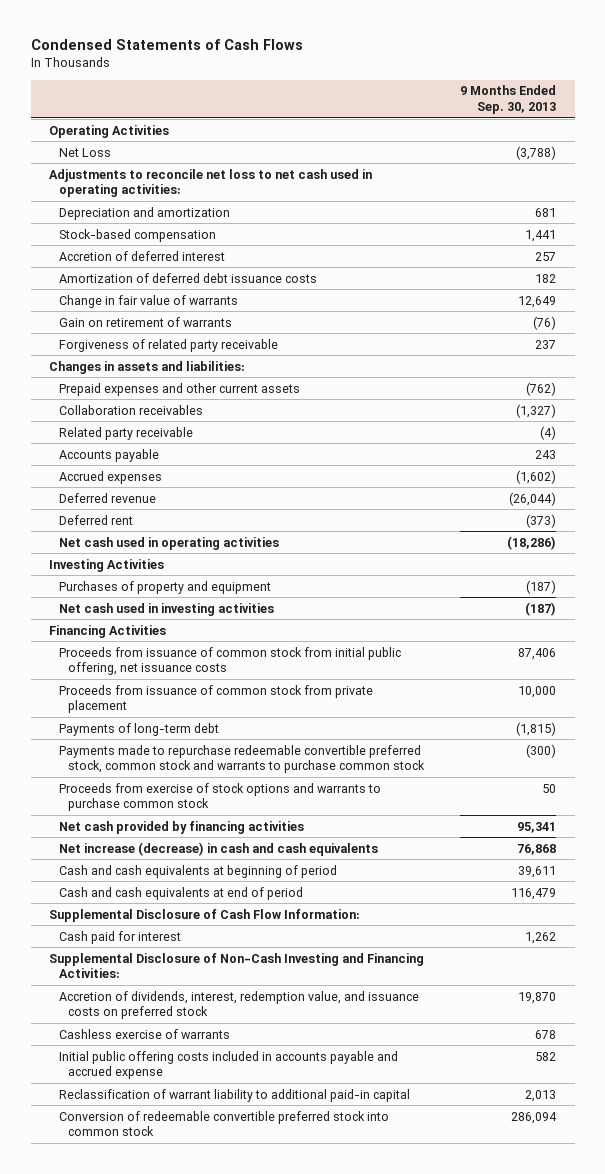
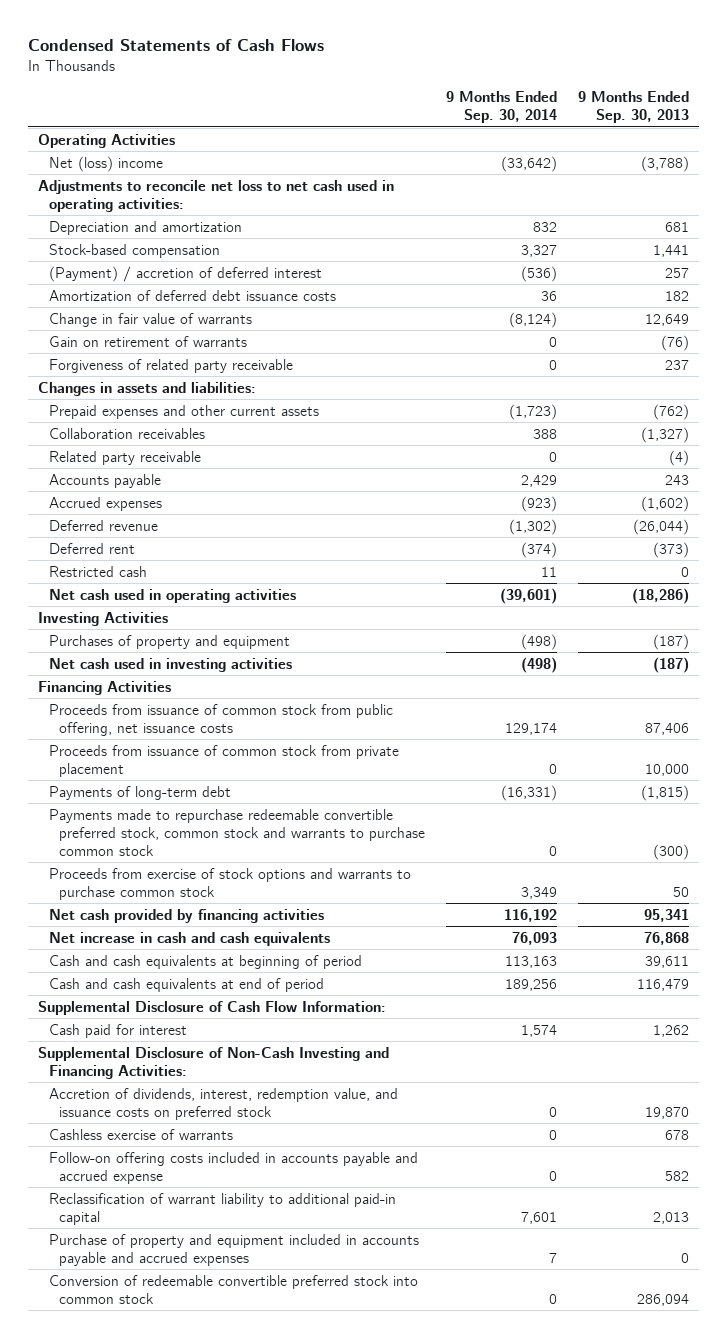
none -> [446,91,558,124] 9 Months Ended Sep. 30, 2014
[58,147,111,157] Net Loss -> [48,155,163,172] Net (loss) income
[58,250,225,261] Accretion of deferred interest -> [48,265,322,282] (Payment) / accretion of deferred interest
none -> [48,565,147,577] Restricted cash
[58,646,401,676] Proceeds from issuance of common stock from initial public offering, net issuance costs -> [48,703,393,736] Proceeds from issuance of common stock from public offering, net issuance costs
[58,841,378,856] Net increase (decrease) in cash and cash equivalents -> [48,931,330,946] Net increase in cash and cash equivalents
[58,1050,398,1080] Initial public offering costs included in accounts payable and accrued expense -> [48,1151,418,1184] Follow-on offering costs included in accounts payable and accrued expense
none -> [48,1233,419,1266] Purchase of property and equipment included in accounts payable and accrued expenses

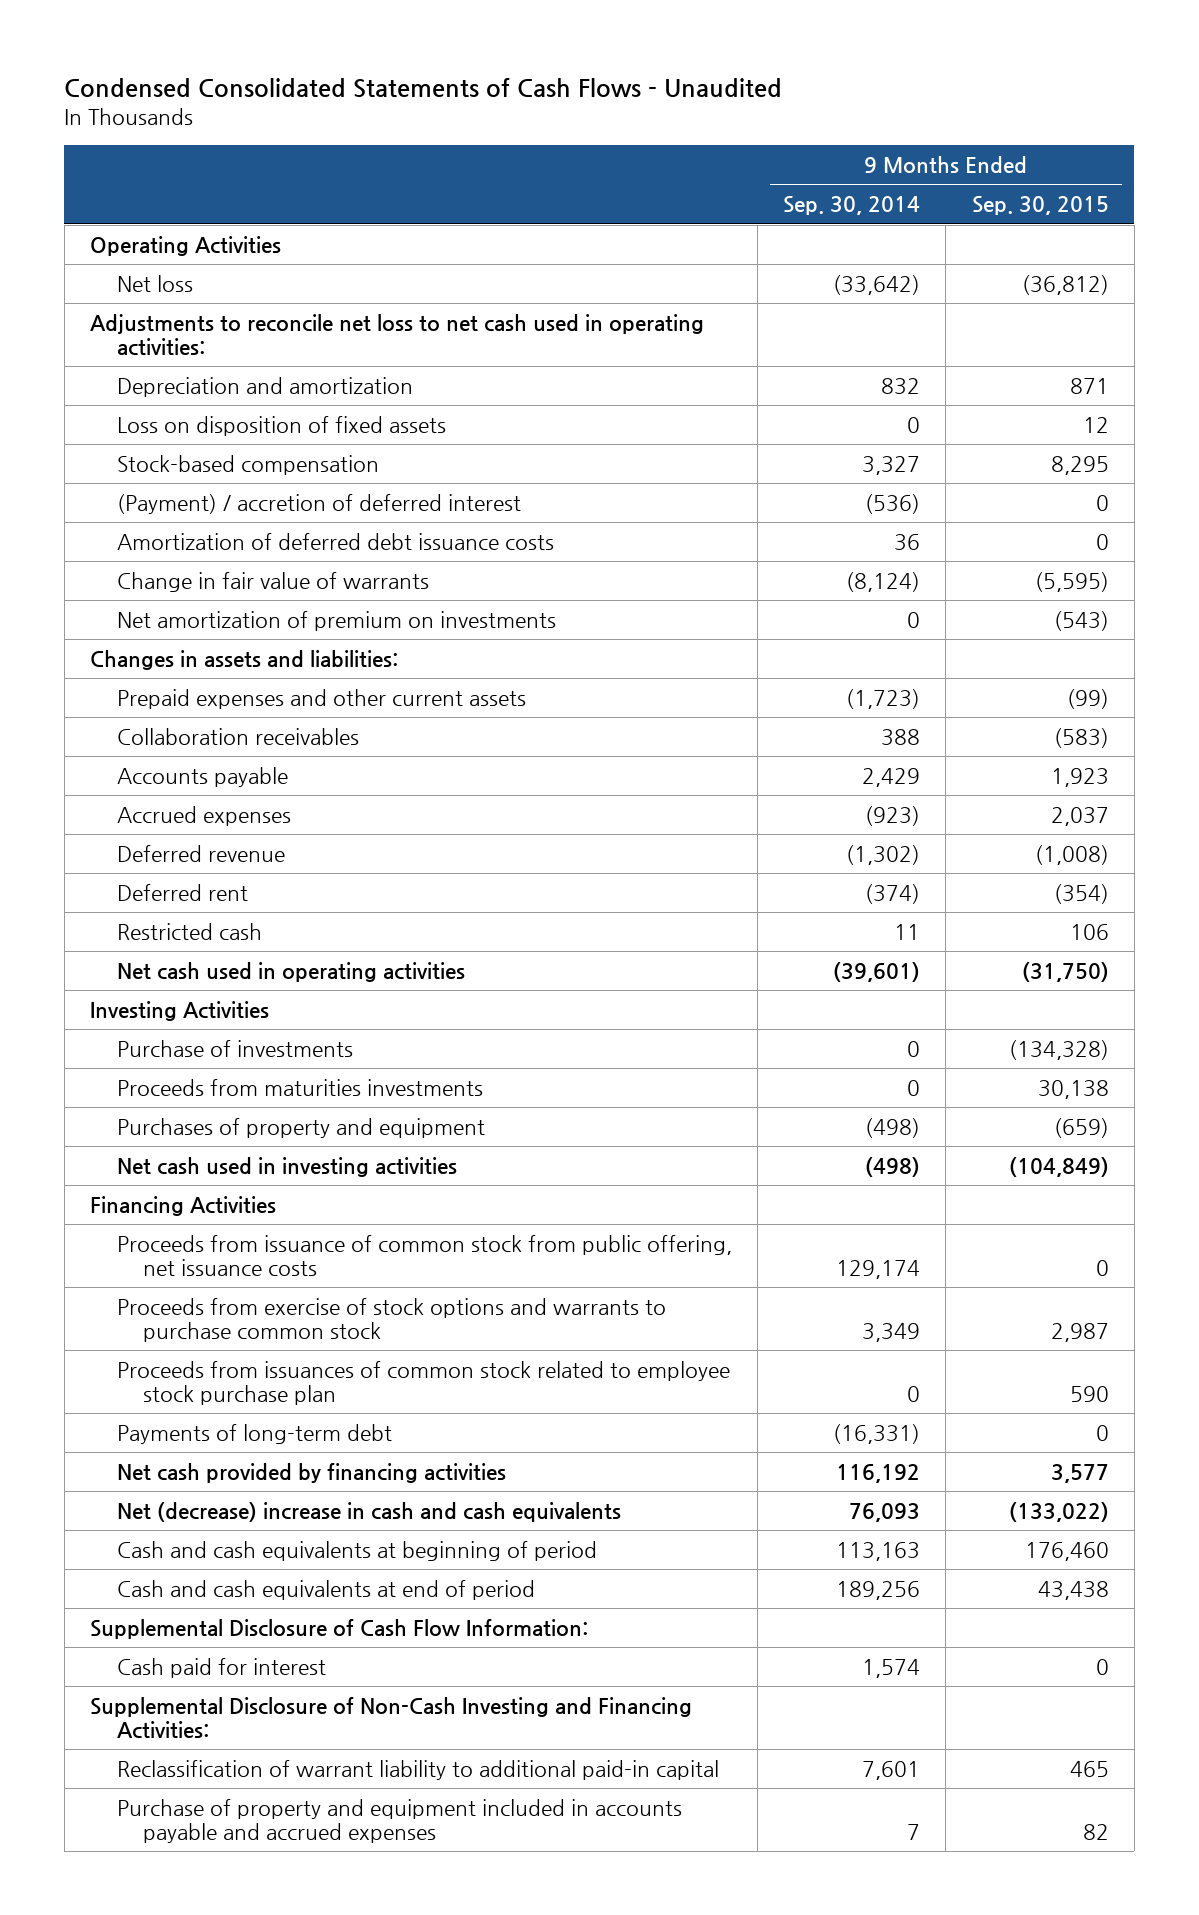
[27,38,324,51] Condensed Statements of Cash Flows -> [64,78,783,99] Condensed Consolidated Statements of Cash Flows - Unaudited
[577,91,689,124] 9 Months Ended Sep. 30, 2013 -> none
none -> [971,196,1109,216] Sep. 30, 2015
[48,155,163,172] Net (loss) income -> [116,274,193,292] Net loss
none -> [116,415,446,436] Loss on disposition of fixed assets
[48,335,247,347] Gain on retirement of warrants -> none
[48,358,293,373] Forgiveness of related party receivable -> none
none -> [116,610,556,631] Net amortization of premium on investments
[48,450,201,465] Related party receivable -> none
none -> [116,1039,353,1057] Purchase of investments
none -> [116,1078,483,1096] Proceeds from maturities investments
[48,744,399,777] Proceeds from issuance of common stock from private placement -> none
[48,808,426,856] Payments made to repurchase redeemable convertible preferred stock, common stock and warrants to purchase common stock -> none
none -> [116,1360,730,1406] Proceeds from issuances of common stock related to employee stock purchase plan
[48,785,231,800] Payments of long-term debt -> [116,1423,392,1444] Payments of long-term debt
[48,931,330,946] Net increase in cash and cash equivalents -> [116,1501,621,1522] Net (decrease) increase in cash and cash equivalents
[48,1087,398,1120] Accretion of dividends, interest, redemption value, and issuance costs on preferred stock -> none
[48,1128,233,1140] Cashless exercise of warrants -> none
[48,1151,418,1184] Follow-on offering costs included in accounts payable and accrued expense -> none
[48,1274,418,1304] Conversion of redeemable convertible preferred stock into common stock -> none

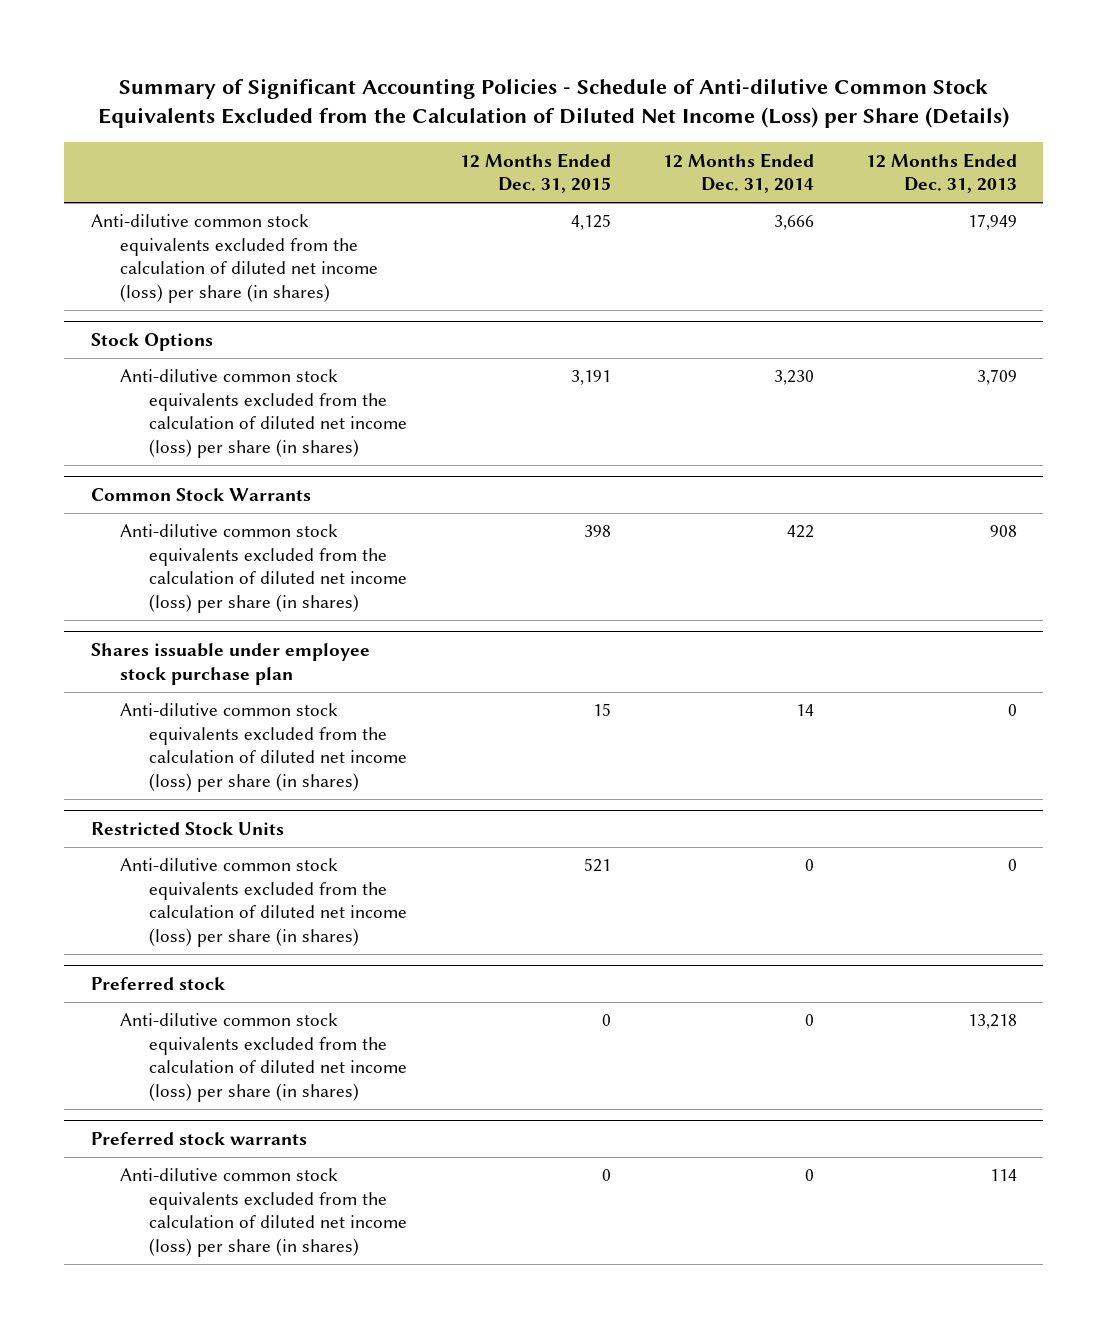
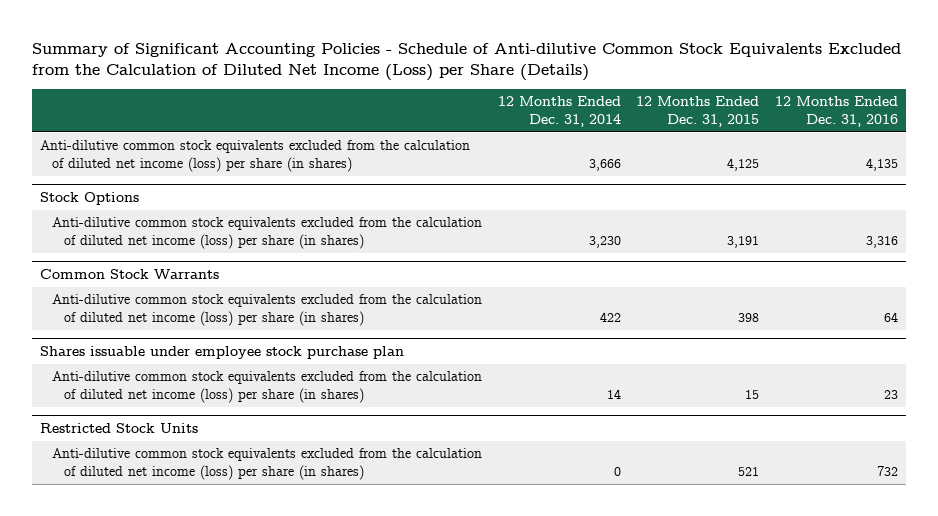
[865,152,1017,194] 12 Months Ended Dec. 31, 2013 -> none
none -> [775,96,899,127] 12 Months Ended Dec. 31, 2016
[90,977,225,991] Preferred stock -> none
[119,1013,408,1103] Anti-dilutive common stock equivalents excluded from the calculation of diluted net income (loss) per share (in shares) -> none
[90,1132,307,1146] Preferred stock warrants -> none
[119,1168,408,1258] Anti-dilutive common stock equivalents excluded from the calculation of diluted net income (loss) per share (in shares) -> none

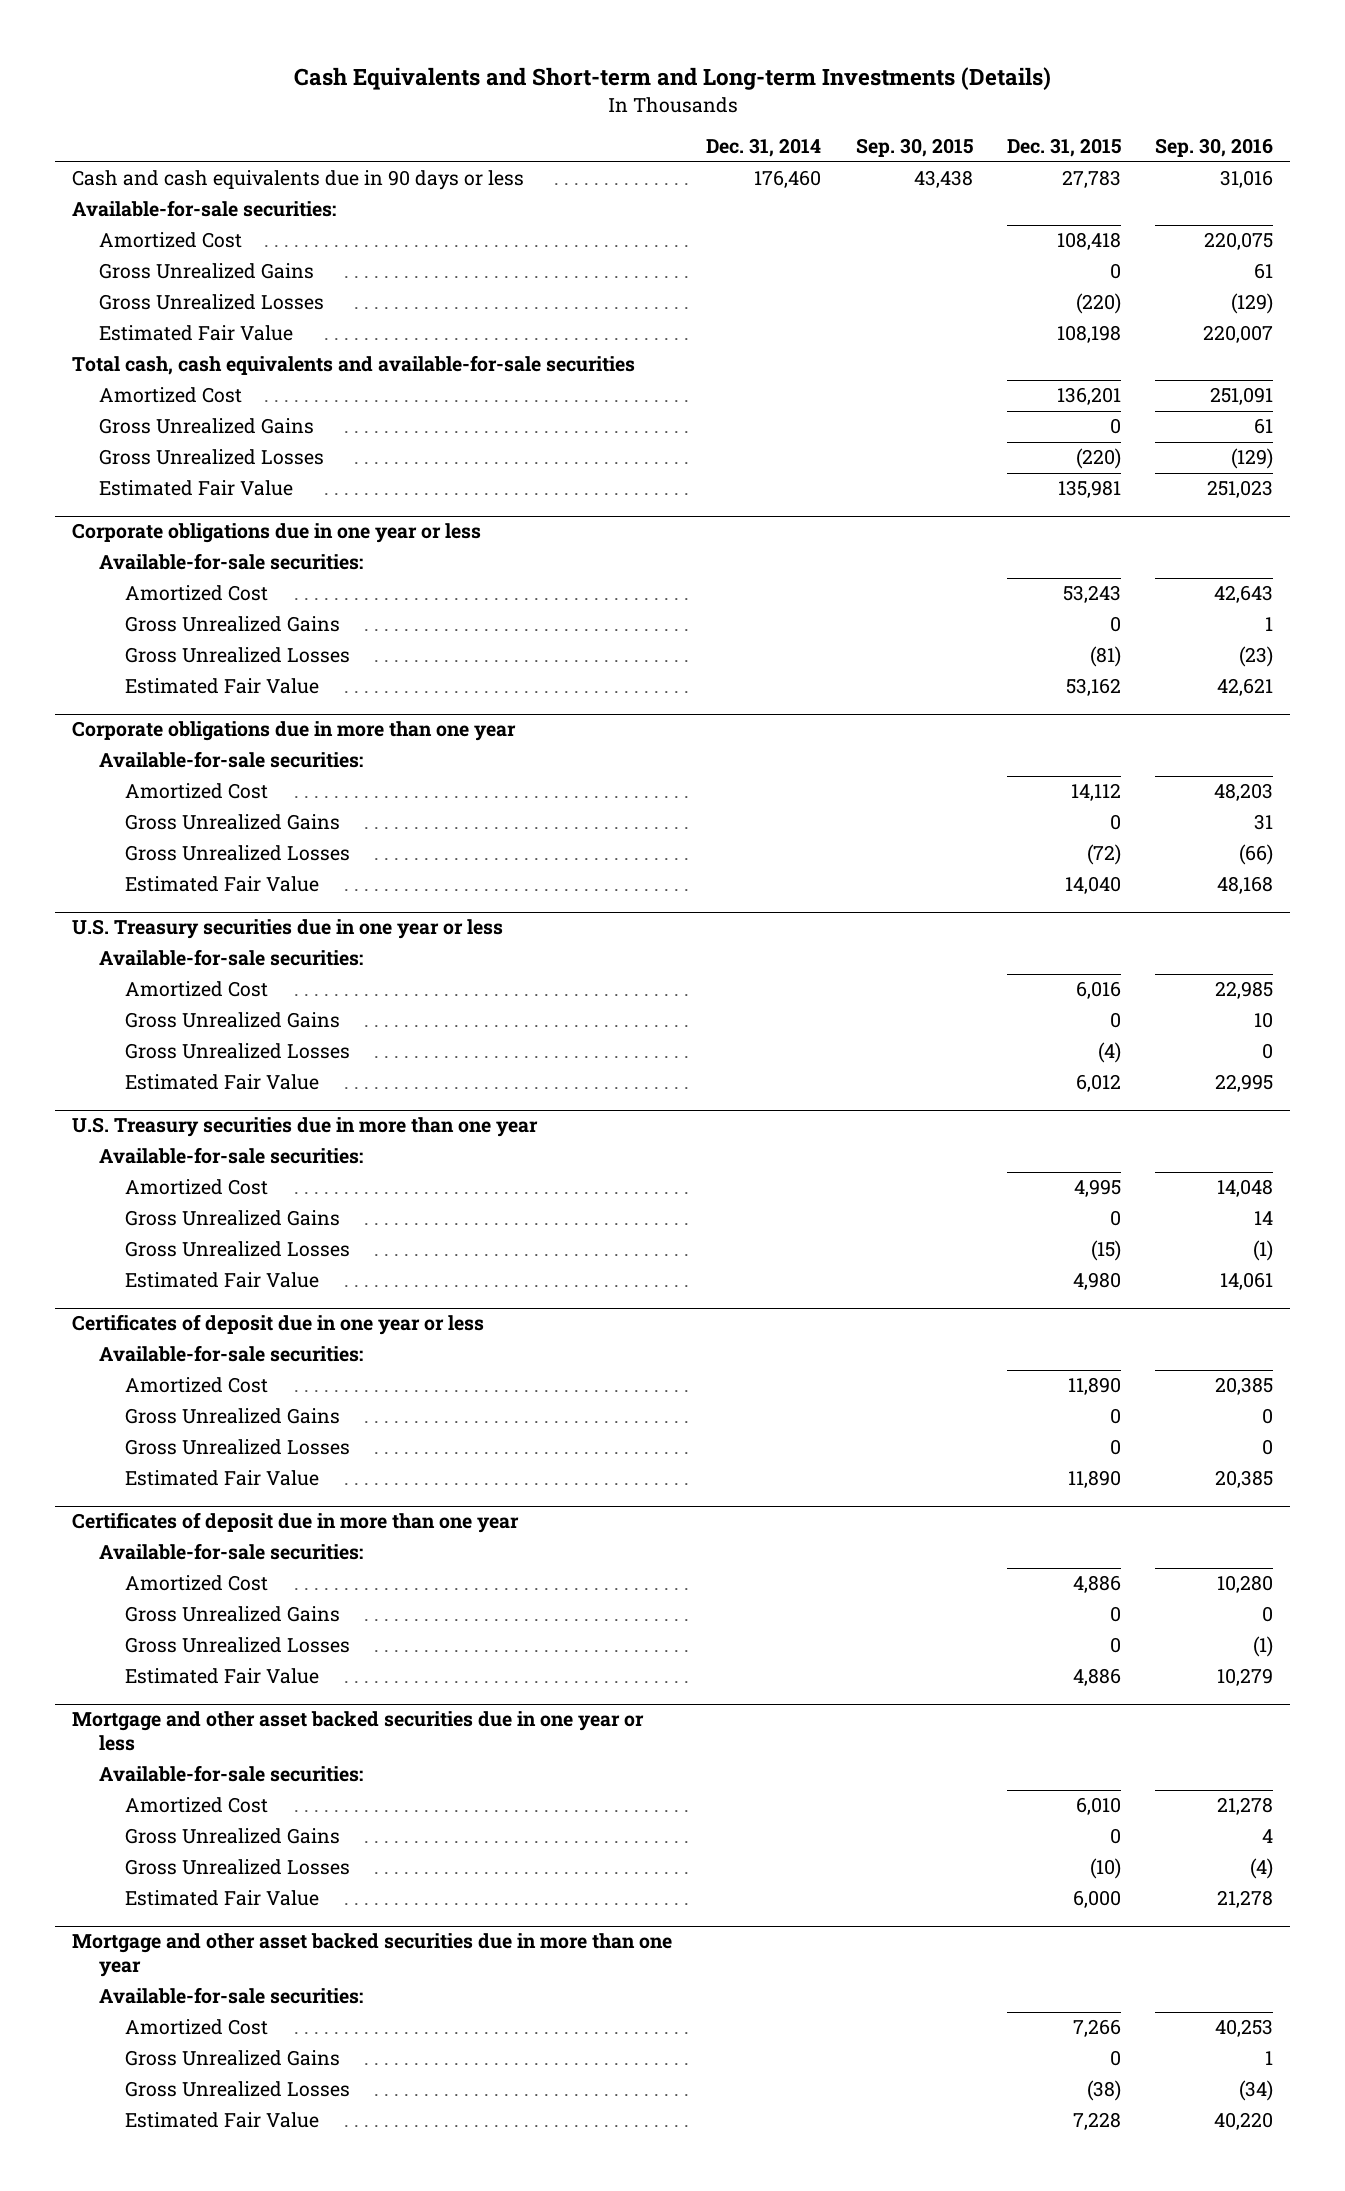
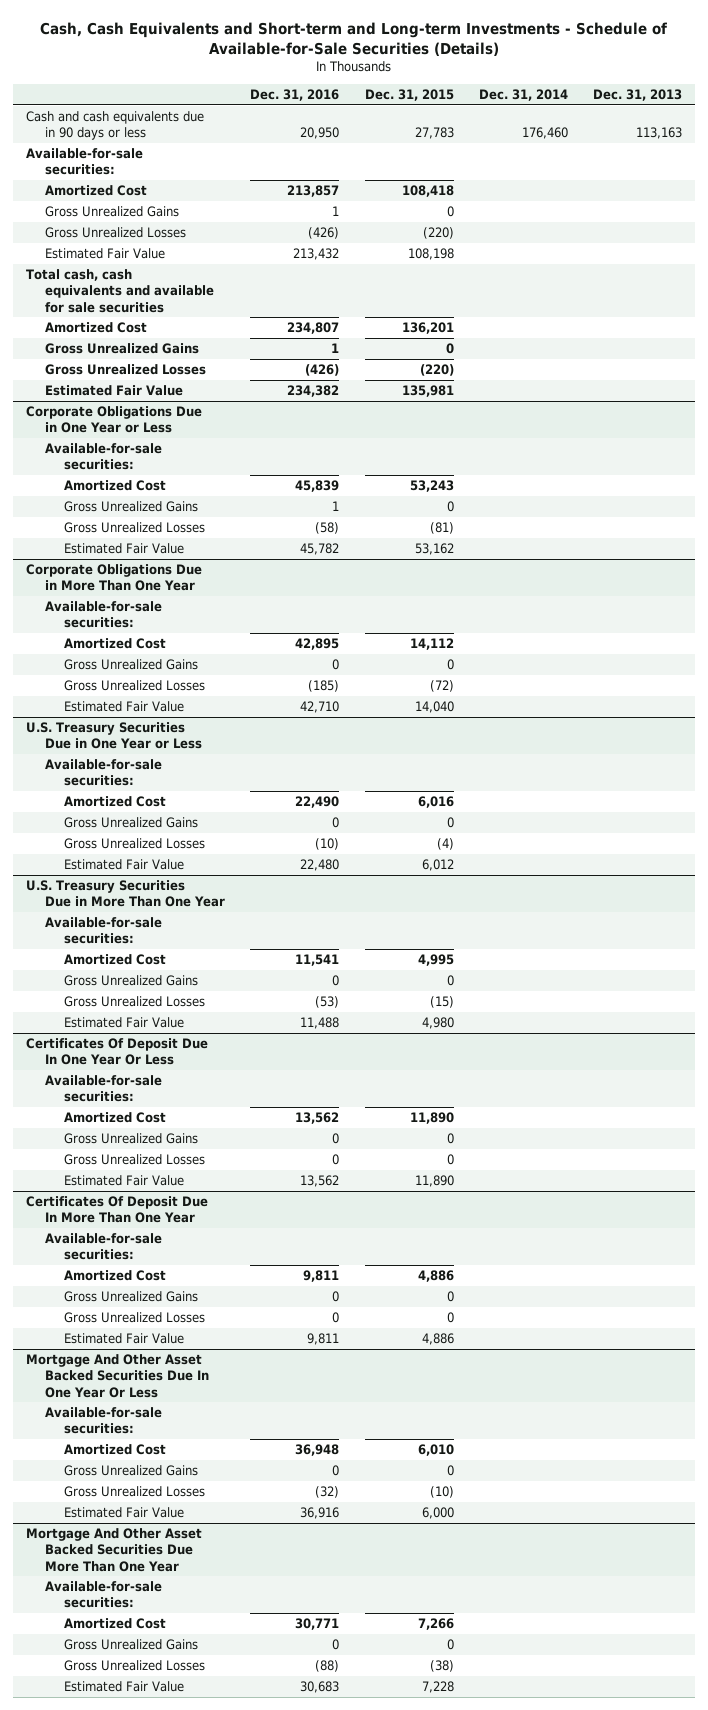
[293,67,1051,91] Cash Equivalents and Short-term and Long-term Investments (Details) -> [40,21,668,56] Cash, Cash Equivalents and Short-term and Long-term Investments - Schedule of Available-for-Sale Securities (Details)
[855,138,973,158] Sep. 30, 2015 -> none
[1154,138,1273,158] Sep. 30, 2016 -> none
none -> [250,89,340,102] Dec. 31, 2016
none -> [593,89,683,102] Dec. 31, 2013
[72,355,636,376] Total cash, cash equivalents and available-for-sale securities -> [26,269,214,313] Total cash, cash equivalents and available for sale securities
[72,523,482,544] Corporate obligations due in one year or less -> [26,406,203,434] Corporate Obligations Due in One Year or Less
[72,721,517,742] Corporate obligations due in more than one year -> [26,564,203,592] Corporate Obligations Due in More Than One Year
[72,919,504,940] U.S. Treasury securities due in one year or less -> [26,722,202,750] U.S. Treasury Securities Due in One Year or Less
[72,1117,539,1138] U.S. Treasury securities due in more than one year -> [26,880,225,908] U.S. Treasury Securities Due in More Than One Year
[72,1314,485,1336] Certificates of deposit due in one year or less -> [26,1038,209,1066] Certificates Of Deposit Due In One Year Or Less
[72,1512,520,1534] Certificates of deposit due in more than one year -> [26,1196,209,1224] Certificates Of Deposit Due In More Than One Year
[72,1711,645,1752] Mortgage and other asset backed securities due in one year or less -> [26,1354,209,1398] Mortgage And Other Asset Backed Securities Due In One Year Or Less
[72,1933,673,1978] Mortgage and other asset backed securities due in more than one year -> [26,1528,203,1572] Mortgage And Other Asset Backed Securities Due More Than One Year

